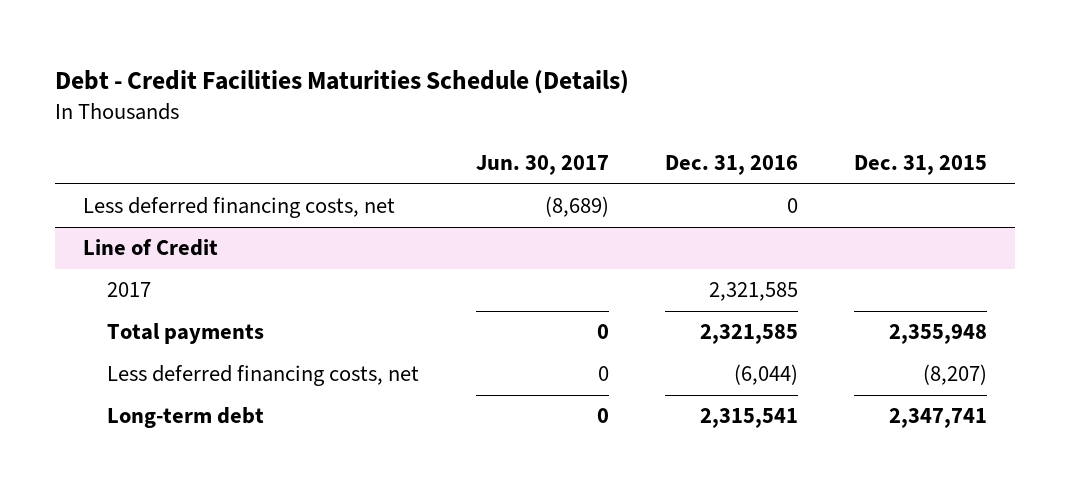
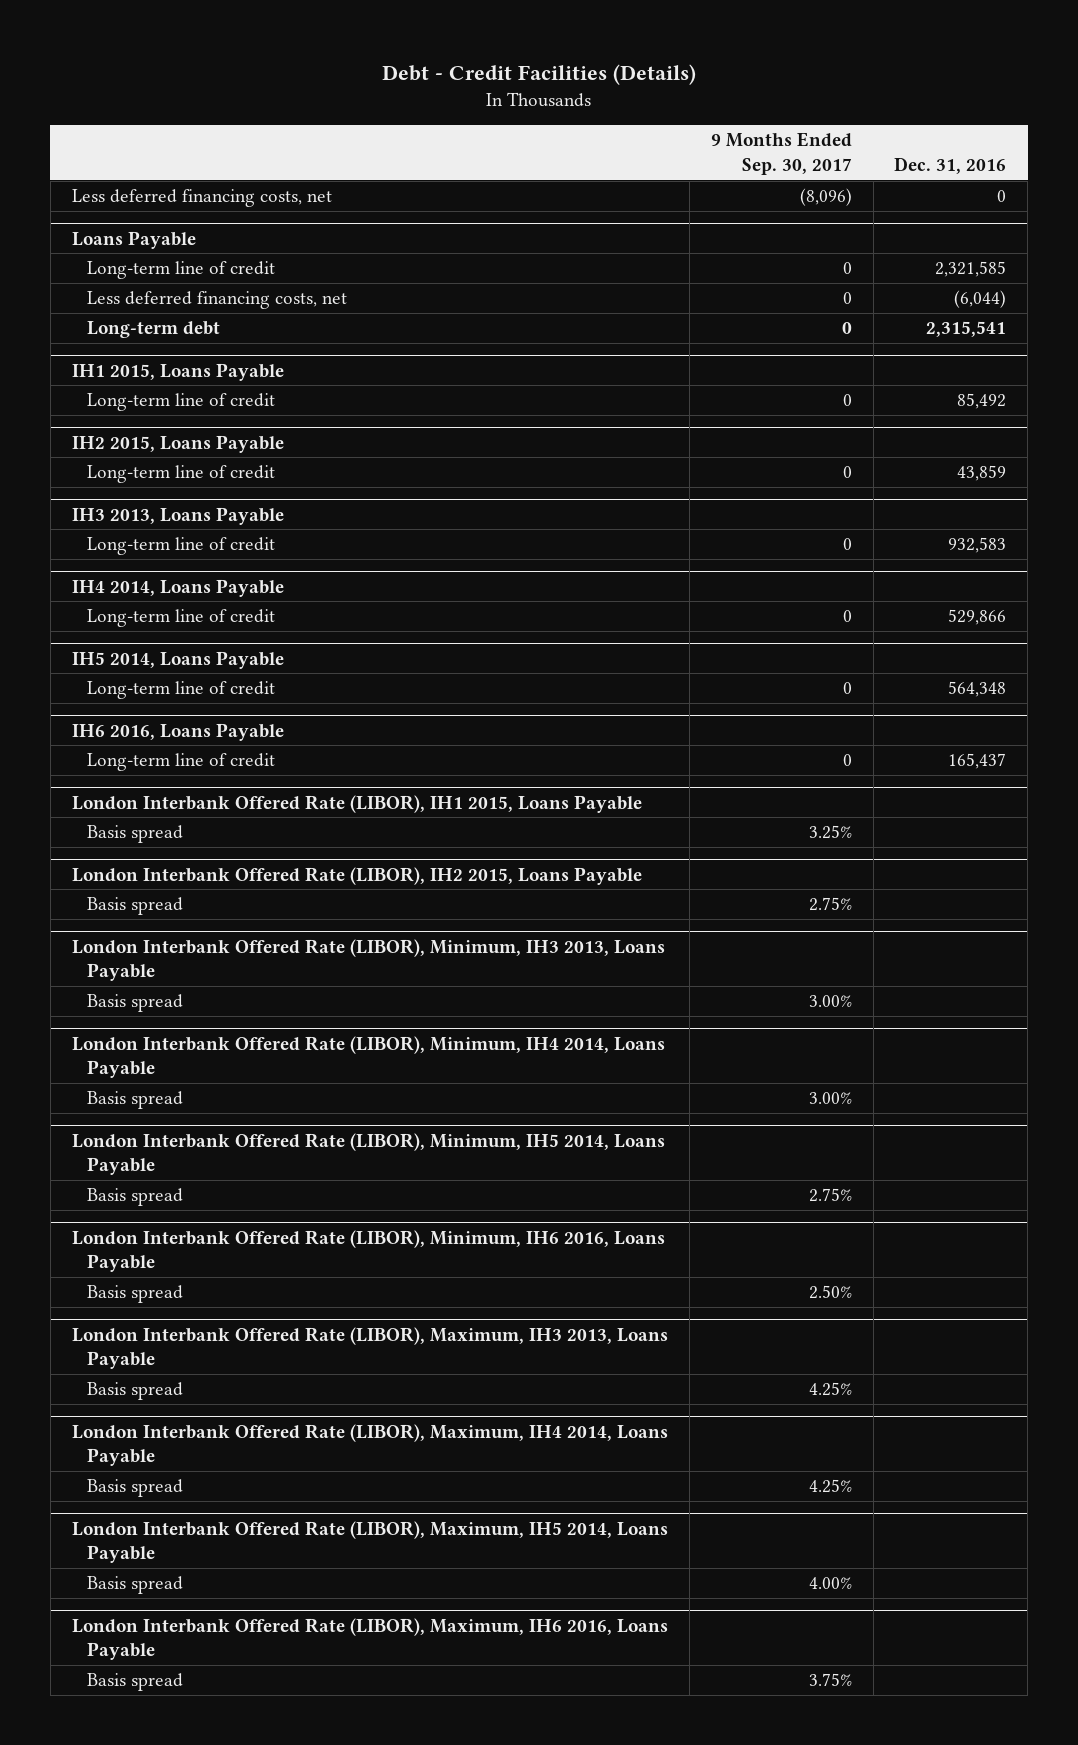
[54,70,629,95] Debt - Credit Facilities Maturities Schedule (Details) -> [382,63,697,85] Debt - Credit Facilities (Details)
[475,155,609,176] Jun. 30, 2017 -> none
[853,155,987,176] Dec. 31, 2015 -> none
none -> [710,132,852,175] 9 Months Ended Sep. 30, 2017
[107,282,152,298] 2017 -> none
[82,239,218,257] Line of Credit -> [71,230,196,249] Loans Payable
[107,323,265,345] Total payments -> [87,261,276,280] Long-term line of credit
none -> [71,362,284,381] IH1 2015, Loans Payable
none -> [87,393,276,412] Long-term line of credit
none -> [71,434,284,453] IH2 2015, Loans Payable
none -> [87,465,276,484] Long-term line of credit
none -> [71,506,284,525] IH3 2013, Loans Payable
none -> [87,537,276,556] Long-term line of credit
none -> [71,578,284,597] IH4 2014, Loans Payable
none -> [87,609,276,628] Long-term line of credit
none -> [71,650,284,669] IH5 2014, Loans Payable
none -> [87,681,276,700] Long-term line of credit
none -> [71,722,284,741] IH6 2016, Loans Payable
none -> [87,753,276,772] Long-term line of credit
none -> [71,794,642,813] London Interbank Offered Rate (LIBOR), IH1 2015, Loans Payable
none -> [87,825,184,844] Basis spread
none -> [71,866,642,885] London Interbank Offered Rate (LIBOR), IH2 2015, Loans Payable
none -> [87,897,184,916] Basis spread
none -> [71,938,665,982] London Interbank Offered Rate (LIBOR), Minimum, IH3 2013, Loans Payable
none -> [87,994,184,1013] Basis spread
none -> [71,1035,665,1079] London Interbank Offered Rate (LIBOR), Minimum, IH4 2014, Loans Payable
none -> [87,1091,184,1110] Basis spread
none -> [71,1132,665,1176] London Interbank Offered Rate (LIBOR), Minimum, IH5 2014, Loans Payable
none -> [87,1188,184,1207] Basis spread
none -> [71,1229,665,1273] London Interbank Offered Rate (LIBOR), Minimum, IH6 2016, Loans Payable
none -> [87,1285,184,1304] Basis spread
none -> [71,1326,668,1370] London Interbank Offered Rate (LIBOR), Maximum, IH3 2013, Loans Payable
none -> [87,1382,184,1401] Basis spread
none -> [71,1423,668,1467] London Interbank Offered Rate (LIBOR), Maximum, IH4 2014, Loans Payable
none -> [87,1479,184,1498] Basis spread
none -> [71,1520,668,1564] London Interbank Offered Rate (LIBOR), Maximum, IH5 2014, Loans Payable
none -> [87,1576,184,1595] Basis spread
none -> [71,1617,668,1661] London Interbank Offered Rate (LIBOR), Maximum, IH6 2016, Loans Payable
none -> [87,1673,184,1692] Basis spread

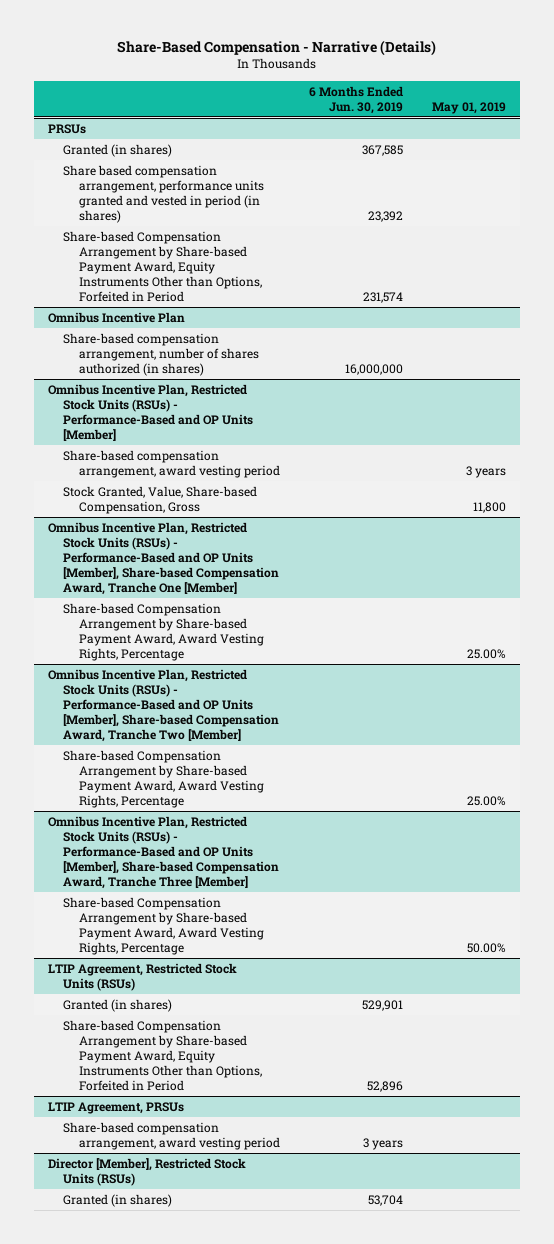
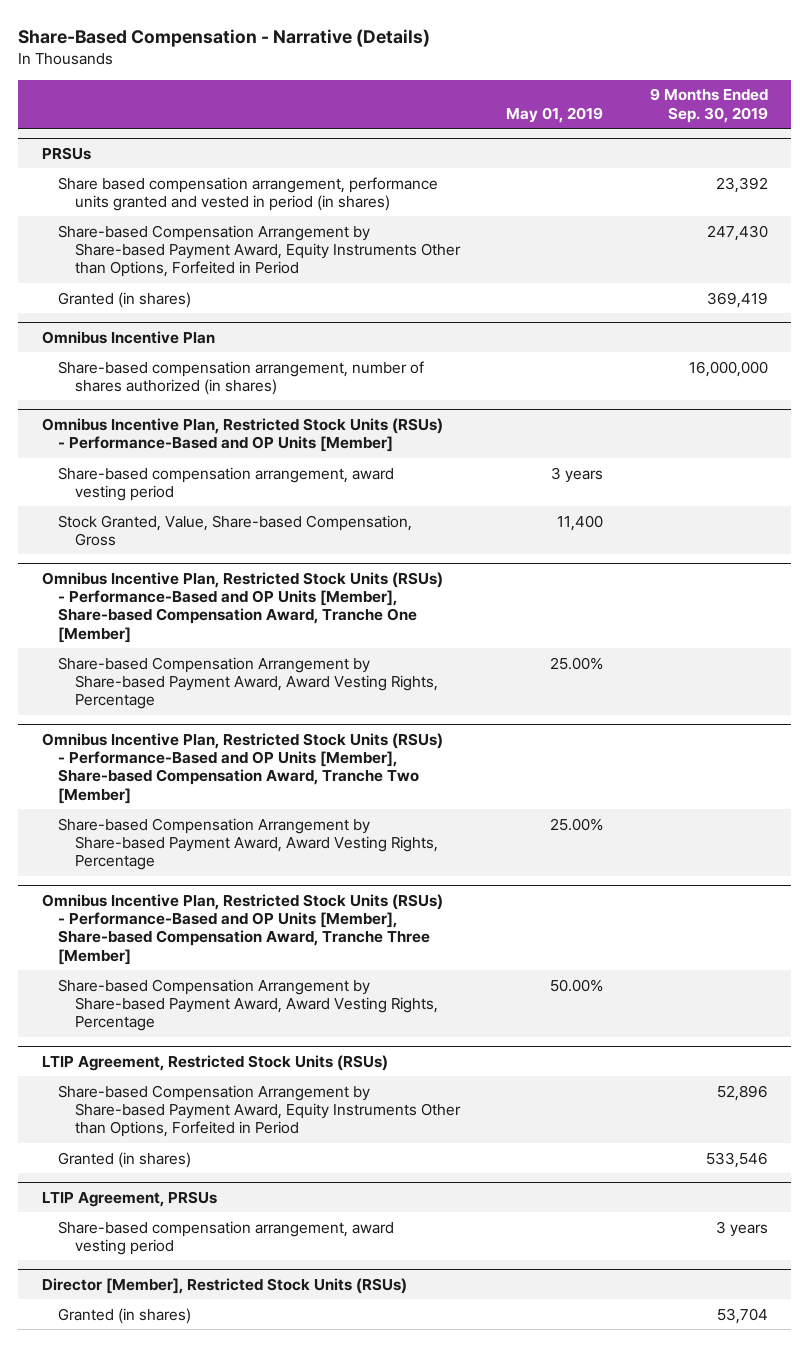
[308,85,403,114] 6 Months Ended Jun. 30, 2019 -> none
none -> [649,88,768,123] 9 Months Ended Sep. 30, 2019
[63,144,173,158] Granted (in shares) -> [58,291,192,308] Granted (in shares)
[472,502,506,514] 11,800 -> [557,514,604,531] 11,400
[63,999,173,1013] Granted (in shares) -> [58,1151,192,1168] Granted (in shares)

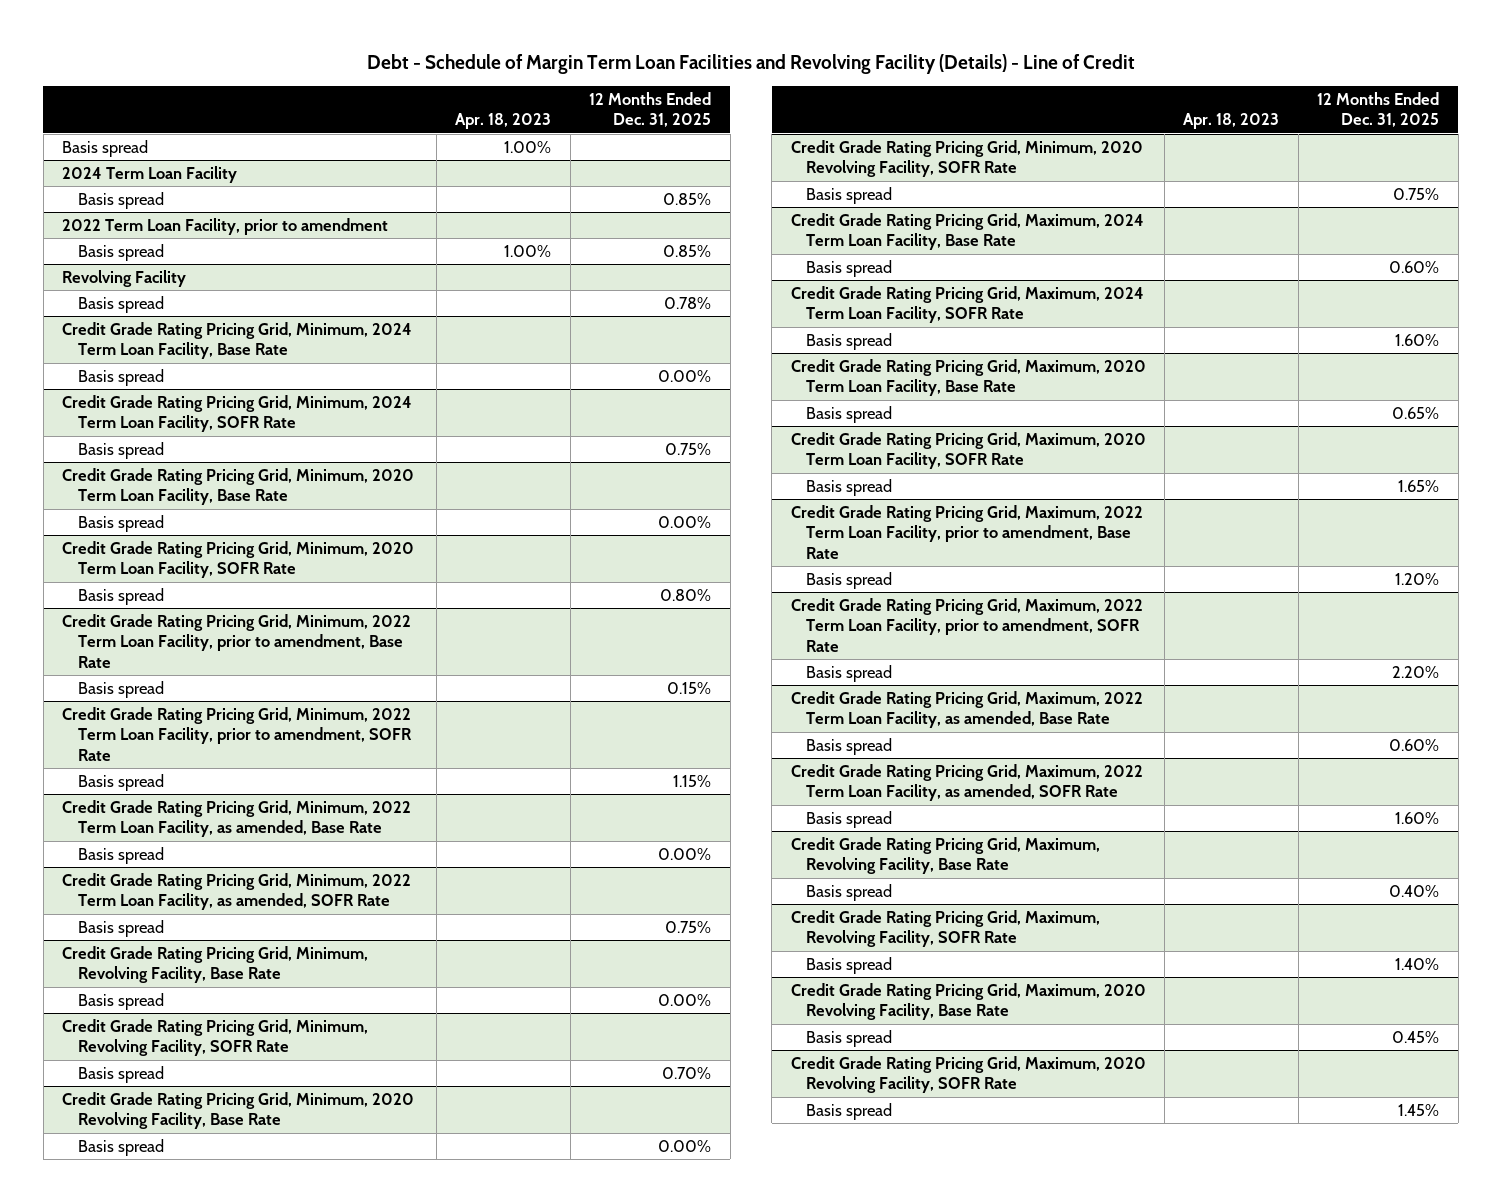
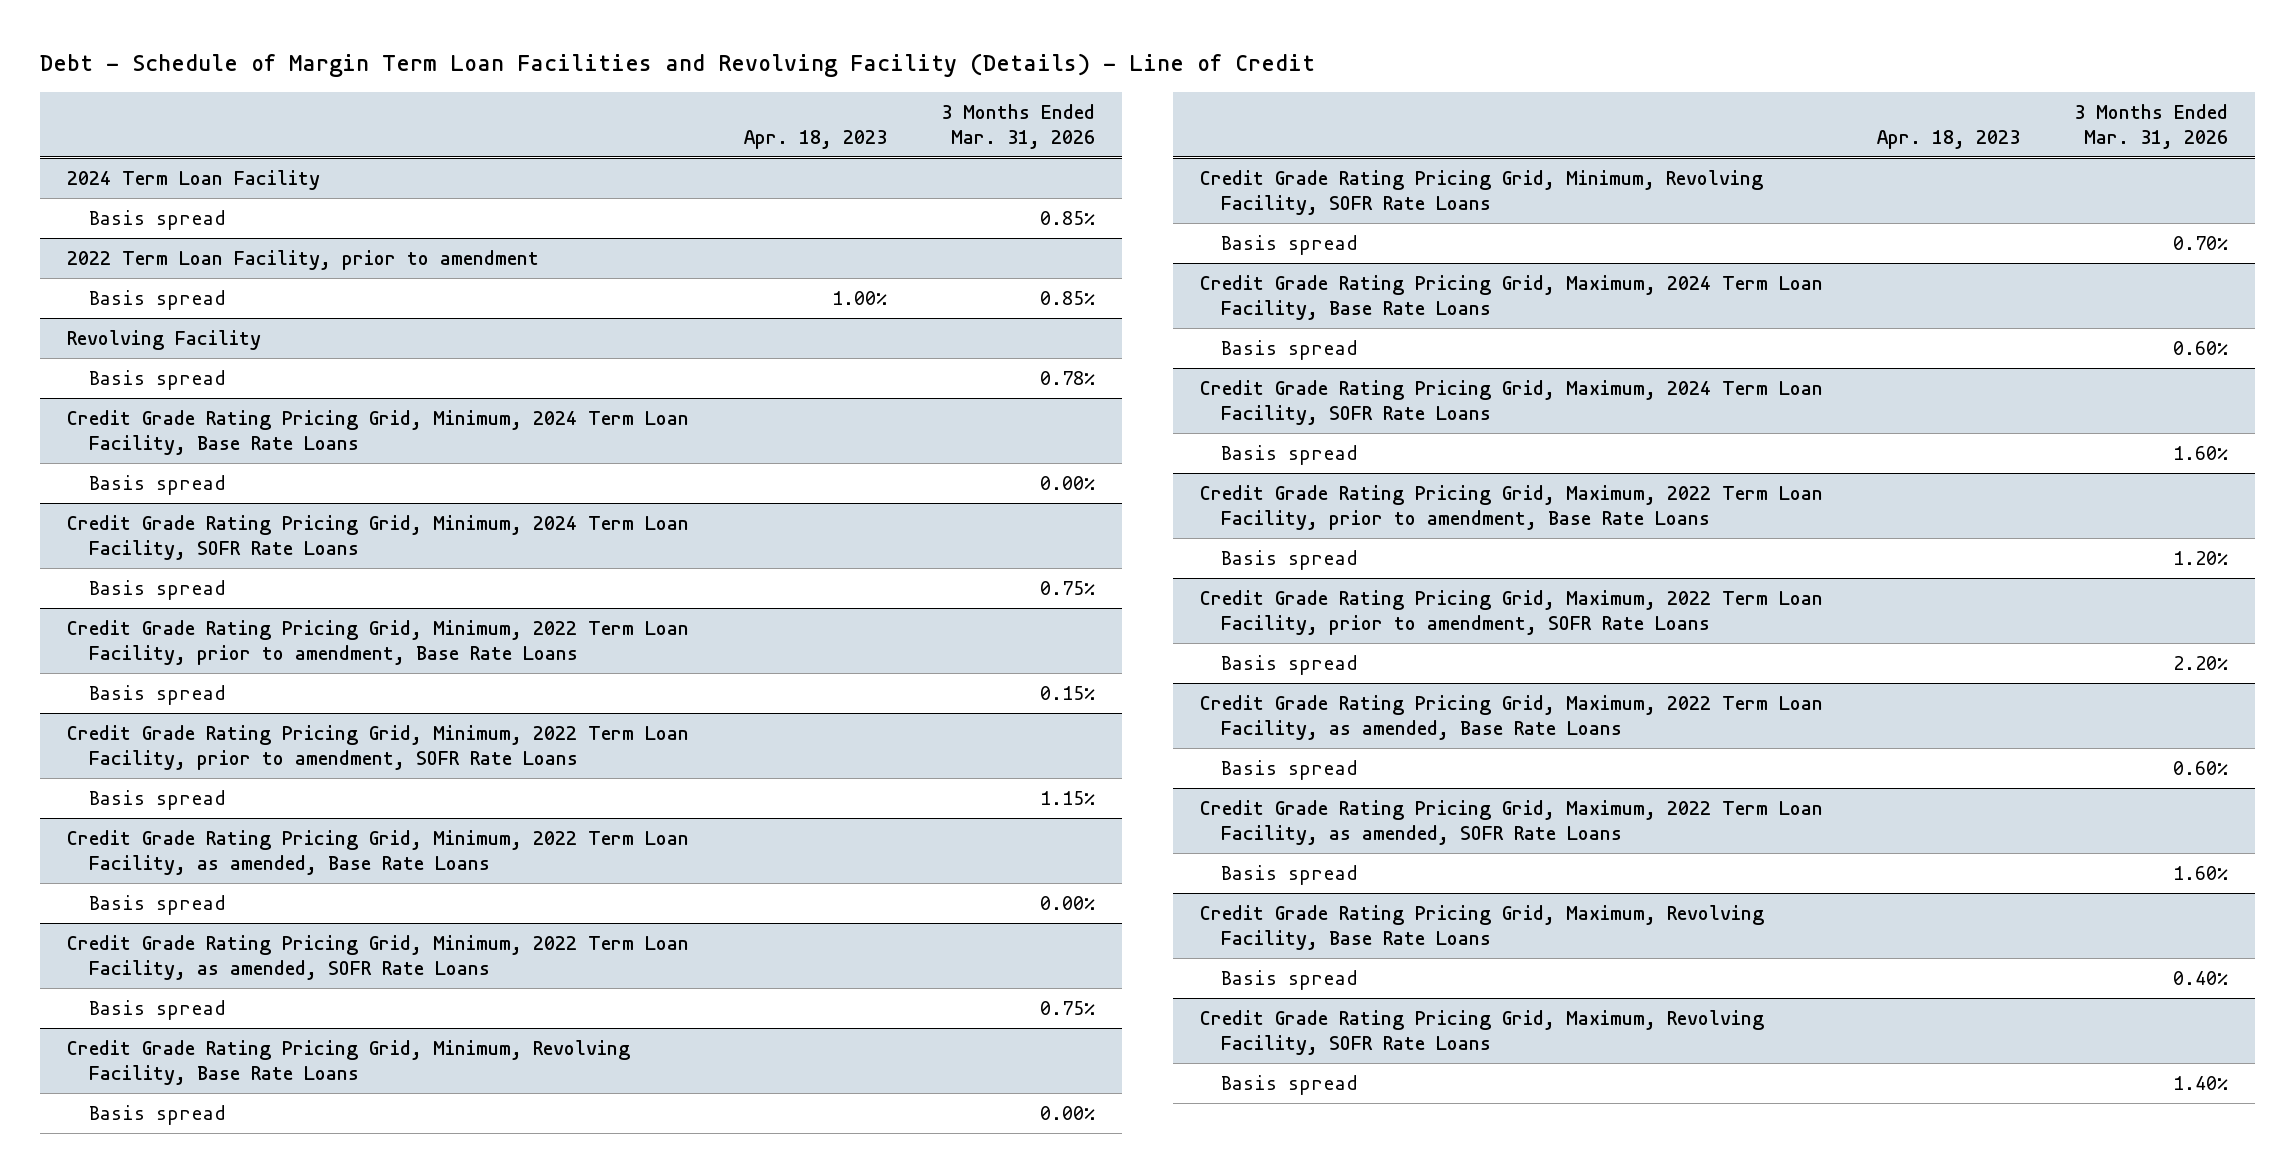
[589,91,712,128] 12 Months Ended Dec. 31, 2025 -> none
none -> [941,103,1096,149] 3 Months Ended Mar. 31, 2026
[62,139,149,157] Basis spread -> none
[62,321,413,360] Credit Grade Rating Pricing Grid, Minimum, 2024 Term Loan Facility, Base Rate -> [67,410,690,456] Credit Grade Rating Pricing Grid, Minimum, 2024 Term Loan Facility, Base Rate Loans
[62,394,413,433] Credit Grade Rating Pricing Grid, Minimum, 2024 Term Loan Facility, SOFR Rate -> [67,515,690,561] Credit Grade Rating Pricing Grid, Minimum, 2024 Term Loan Facility, SOFR Rate Loans
[62,467,415,506] Credit Grade Rating Pricing Grid, Minimum, 2020 Term Loan Facility, Base Rate -> none
[77,514,164,532] Basis spread -> none
[62,540,415,579] Credit Grade Rating Pricing Grid, Minimum, 2020 Term Loan Facility, SOFR Rate -> none
[77,587,164,605] Basis spread -> none
[62,613,412,669] Credit Grade Rating Pricing Grid, Minimum, 2022 Term Loan Facility, prior to amendment, Base Rate -> [67,620,690,666] Credit Grade Rating Pricing Grid, Minimum, 2022 Term Loan Facility, prior to amendment, Base Rate Loans
[62,706,412,762] Credit Grade Rating Pricing Grid, Minimum, 2022 Term Loan Facility, prior to amendment, SOFR Rate -> [67,725,690,771] Credit Grade Rating Pricing Grid, Minimum, 2022 Term Loan Facility, prior to amendment, SOFR Rate Loans
[62,799,412,838] Credit Grade Rating Pricing Grid, Minimum, 2022 Term Loan Facility, as amended, Base Rate -> [67,830,690,876] Credit Grade Rating Pricing Grid, Minimum, 2022 Term Loan Facility, as amended, Base Rate Loans
[62,872,412,911] Credit Grade Rating Pricing Grid, Minimum, 2022 Term Loan Facility, as amended, SOFR Rate -> [67,935,690,981] Credit Grade Rating Pricing Grid, Minimum, 2022 Term Loan Facility, as amended, SOFR Rate Loans
[62,945,369,984] Credit Grade Rating Pricing Grid, Minimum, Revolving Facility, Base Rate -> [67,1040,631,1086] Credit Grade Rating Pricing Grid, Minimum, Revolving Facility, Base Rate Loans
[62,1018,369,1057] Credit Grade Rating Pricing Grid, Minimum, Revolving Facility, SOFR Rate -> [1199,170,1763,216] Credit Grade Rating Pricing Grid, Minimum, Revolving Facility, SOFR Rate Loans
[62,1091,415,1130] Credit Grade Rating Pricing Grid, Minimum, 2020 Revolving Facility, Base Rate -> none
[77,1138,164,1156] Basis spread -> none
[790,139,1143,178] Credit Grade Rating Pricing Grid, Minimum, 2020 Revolving Facility, SOFR Rate -> none
[805,186,892,204] Basis spread -> none
[790,212,1144,251] Credit Grade Rating Pricing Grid, Maximum, 2024 Term Loan Facility, Base Rate -> [1199,275,1823,321] Credit Grade Rating Pricing Grid, Maximum, 2024 Term Loan Facility, Base Rate Loans
[790,285,1144,324] Credit Grade Rating Pricing Grid, Maximum, 2024 Term Loan Facility, SOFR Rate -> [1199,380,1823,426] Credit Grade Rating Pricing Grid, Maximum, 2024 Term Loan Facility, SOFR Rate Loans
[790,358,1146,397] Credit Grade Rating Pricing Grid, Maximum, 2020 Term Loan Facility, Base Rate -> none
[805,405,892,423] Basis spread -> none
[790,431,1146,470] Credit Grade Rating Pricing Grid, Maximum, 2020 Term Loan Facility, SOFR Rate -> none
[805,478,892,496] Basis spread -> none
[790,504,1143,560] Credit Grade Rating Pricing Grid, Maximum, 2022 Term Loan Facility, prior to amendment, Base Rate -> [1199,485,1823,531] Credit Grade Rating Pricing Grid, Maximum, 2022 Term Loan Facility, prior to amendment, Base Rate Loans
[790,597,1143,653] Credit Grade Rating Pricing Grid, Maximum, 2022 Term Loan Facility, prior to amendment, SOFR Rate -> [1199,590,1823,636] Credit Grade Rating Pricing Grid, Maximum, 2022 Term Loan Facility, prior to amendment, SOFR Rate Loans
[790,690,1143,729] Credit Grade Rating Pricing Grid, Maximum, 2022 Term Loan Facility, as amended, Base Rate -> [1199,695,1823,741] Credit Grade Rating Pricing Grid, Maximum, 2022 Term Loan Facility, as amended, Base Rate Loans
[790,763,1143,802] Credit Grade Rating Pricing Grid, Maximum, 2022 Term Loan Facility, as amended, SOFR Rate -> [1199,800,1823,846] Credit Grade Rating Pricing Grid, Maximum, 2022 Term Loan Facility, as amended, SOFR Rate Loans
[790,836,1100,875] Credit Grade Rating Pricing Grid, Maximum, Revolving Facility, Base Rate -> [1199,905,1764,951] Credit Grade Rating Pricing Grid, Maximum, Revolving Facility, Base Rate Loans
[790,909,1100,948] Credit Grade Rating Pricing Grid, Maximum, Revolving Facility, SOFR Rate -> [1199,1010,1764,1056] Credit Grade Rating Pricing Grid, Maximum, Revolving Facility, SOFR Rate Loans
[790,982,1146,1021] Credit Grade Rating Pricing Grid, Maximum, 2020 Revolving Facility, Base Rate -> none
[805,1029,892,1047] Basis spread -> none
[790,1055,1146,1094] Credit Grade Rating Pricing Grid, Maximum, 2020 Revolving Facility, SOFR Rate -> none
[805,1102,892,1120] Basis spread -> none

